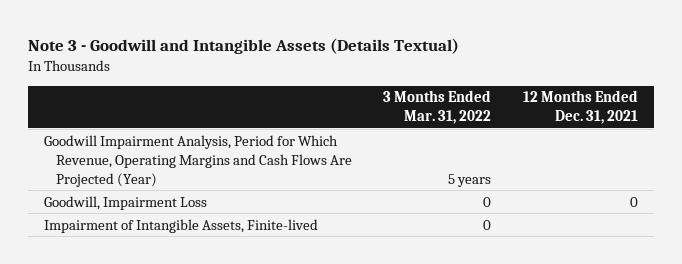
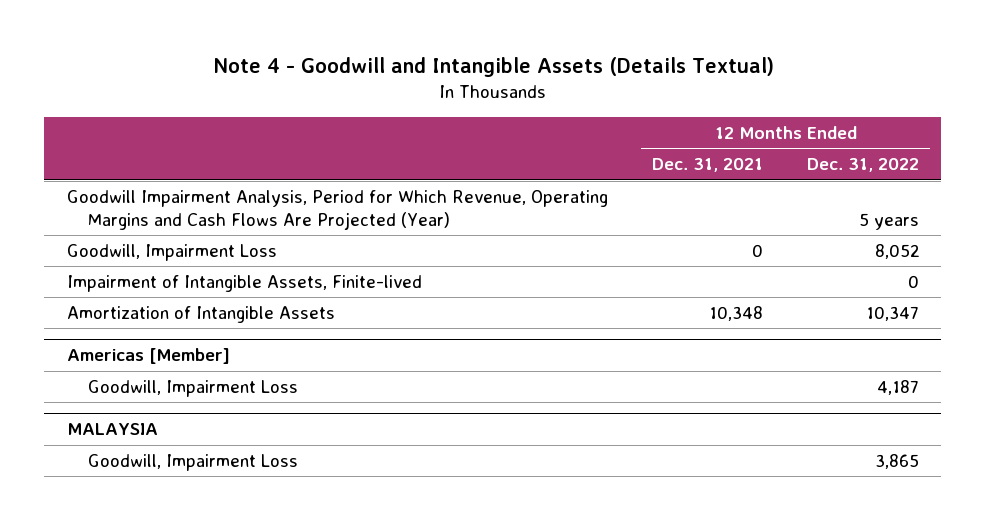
[28,38,460,55] Note 3 - Goodwill and Intangible Assets (Details Textual) -> [212,57,774,78] Note 4 - Goodwill and Intangible Assets (Details Textual)
[383,90,492,125] 3 Months Ended Mar. 31, 2022 -> none
none -> [807,158,920,173] Dec. 31, 2022
none -> [66,306,335,324] Amortization of Intangible Assets
none -> [66,348,230,365] Americas [Member]
none -> [87,380,298,398] Goodwill, Impairment Loss
none -> [66,423,158,436] MALAYSIA
none -> [87,454,298,472] Goodwill, Impairment Loss

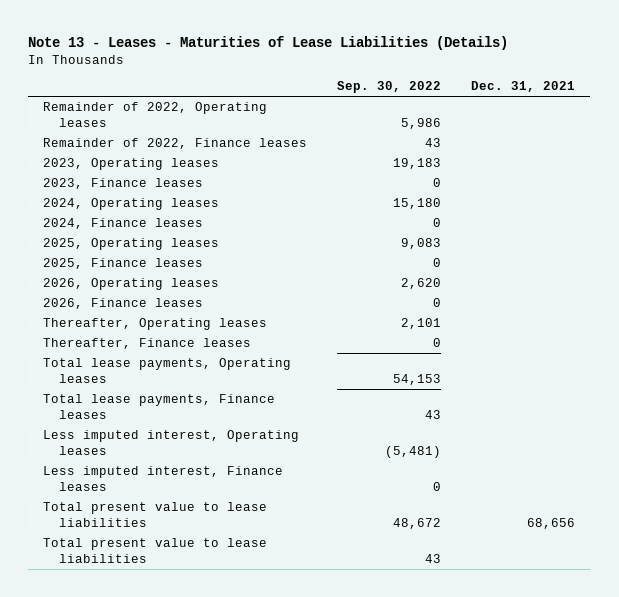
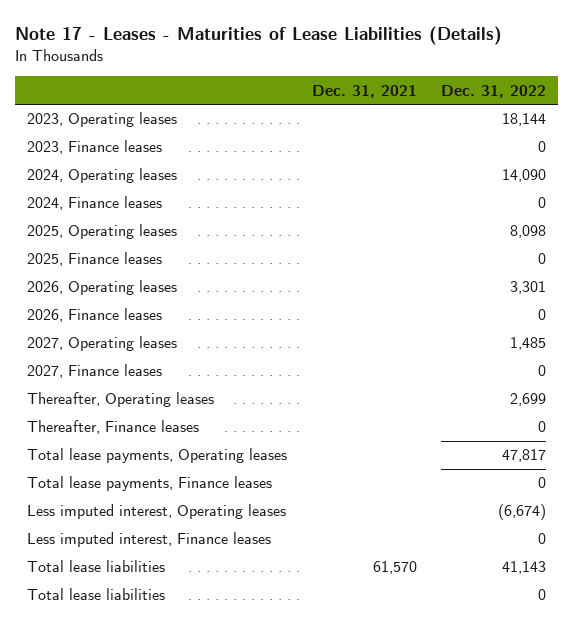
[28,36,509,51] Note 13 - Leases - Maturities of Lease Liabilities (Details) -> [15,25,503,45] Note 17 - Leases - Maturities of Lease Liabilities (Details)
[337,81,442,94] Sep. 30, 2022 -> none
none -> [440,84,546,98] Dec. 31, 2022
[43,101,268,127] Remainder of 2022, Operating leases -> none
[43,137,308,149] Remainder of 2022, Finance leases -> none
none -> [27,336,178,352] 2027, Operating leases
none -> [27,364,163,379] 2027, Finance leases
[43,501,268,527] Total present value to lease liabilities -> [27,560,166,573] Total lease liabilities
[527,517,576,529] 68,656 -> [372,561,417,575] 61,570
[43,537,268,563] Total present value to lease liabilities -> [27,588,166,601] Total lease liabilities

